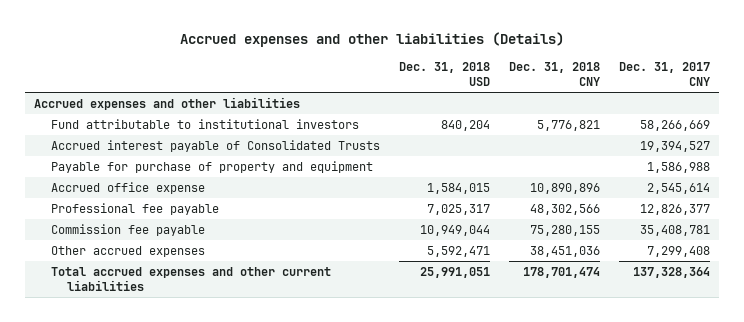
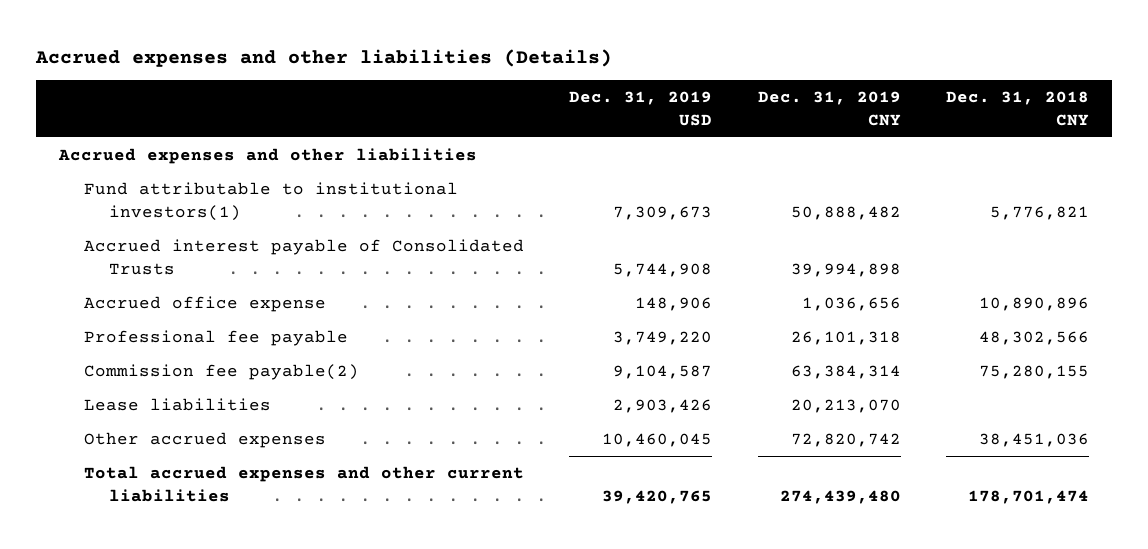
[398,62,490,87] Dec. 31, 2018 USD -> none
[618,62,710,87] Dec. 31, 2017 CNY -> none
none -> [569,91,713,126] Dec. 31, 2019 USD
none -> [757,91,901,126] Dec. 31, 2019 CNY
[50,118,359,129] Fund attributable to institutional investors -> [83,182,458,221] Fund attributable to institutional investors(1)
[50,160,373,173] Payable for purchase of property and equipment -> none
[50,223,205,236] Commission fee payable -> [83,364,359,381] Commission fee payable(2)
none -> [83,398,271,412] Lease liabilities

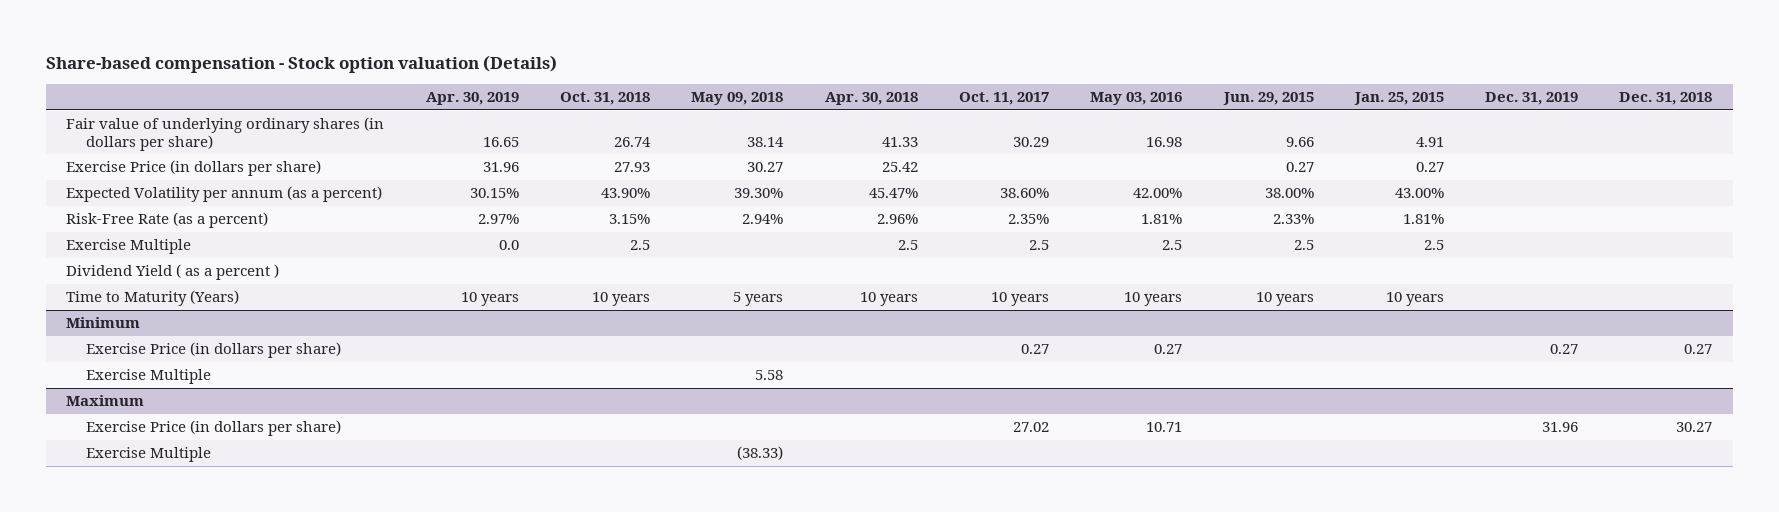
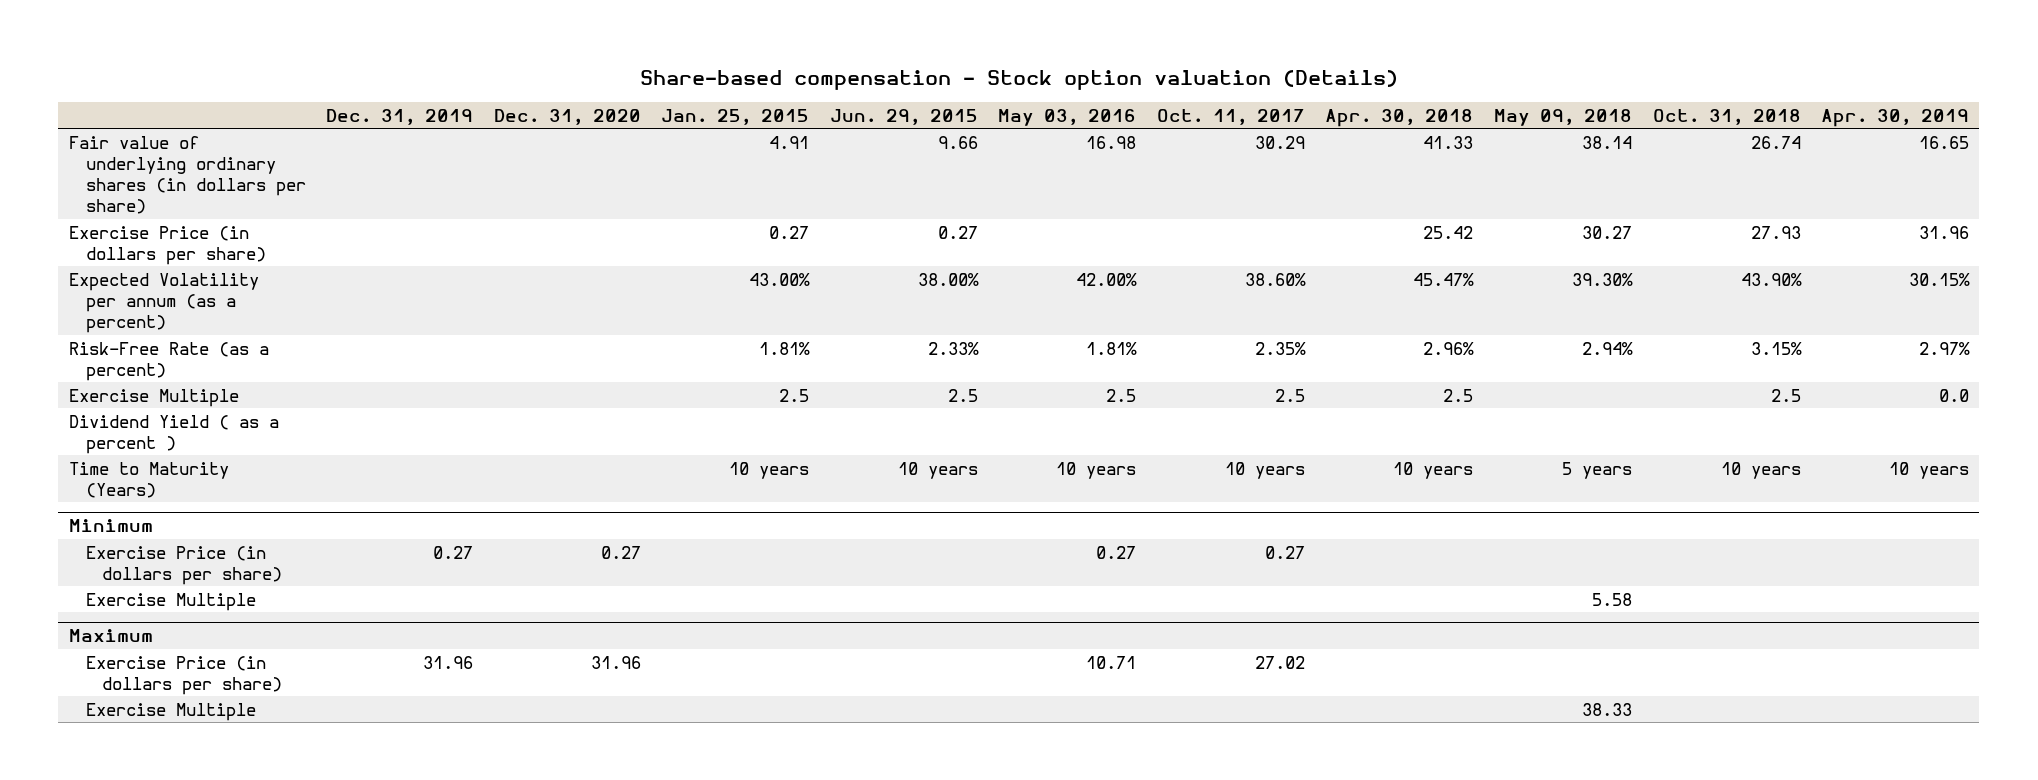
[1619,92,1713,106] Dec. 31, 2018 -> none
none -> [493,108,641,125] Dec. 31, 2020
[737,446,784,461] (38.33) -> [1582,702,1633,716] 38.33

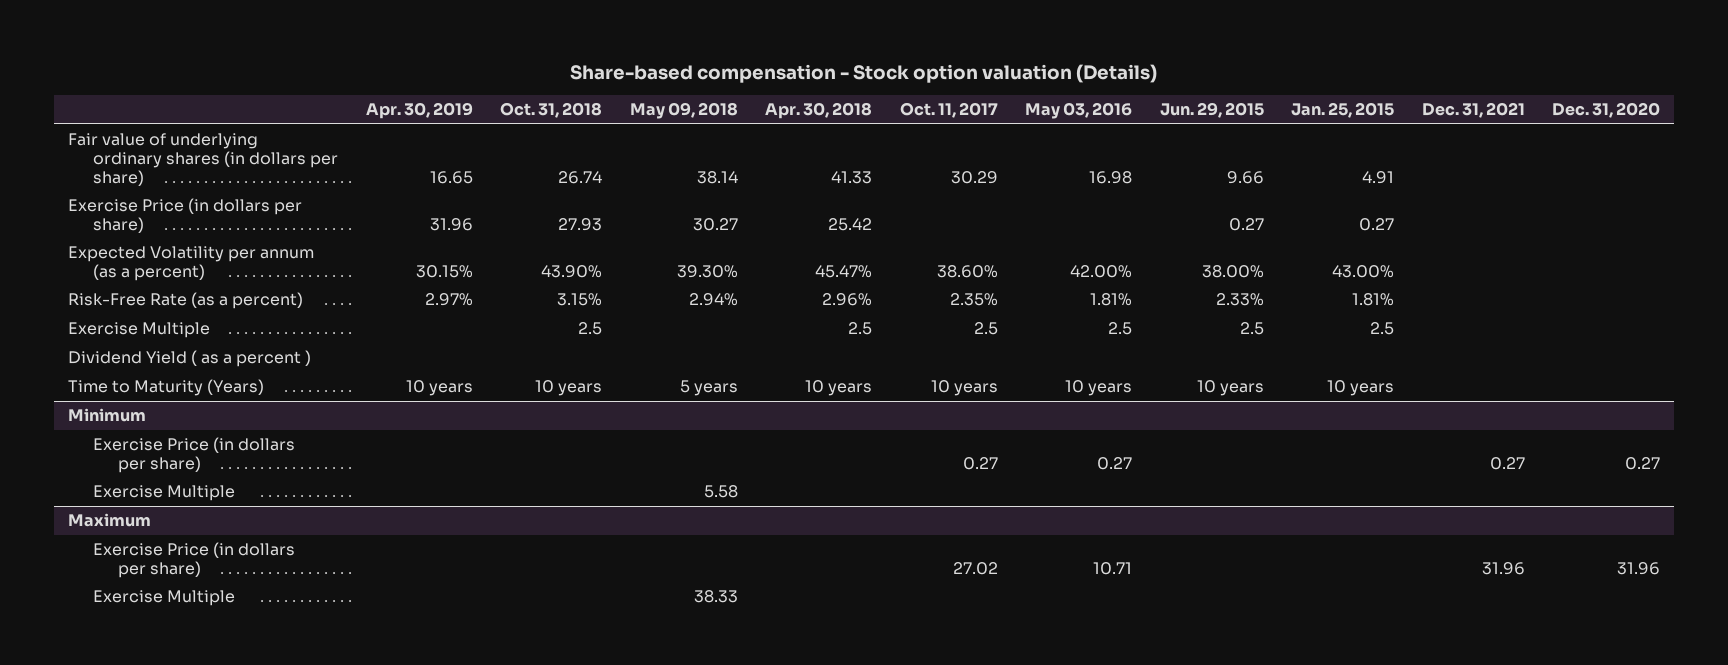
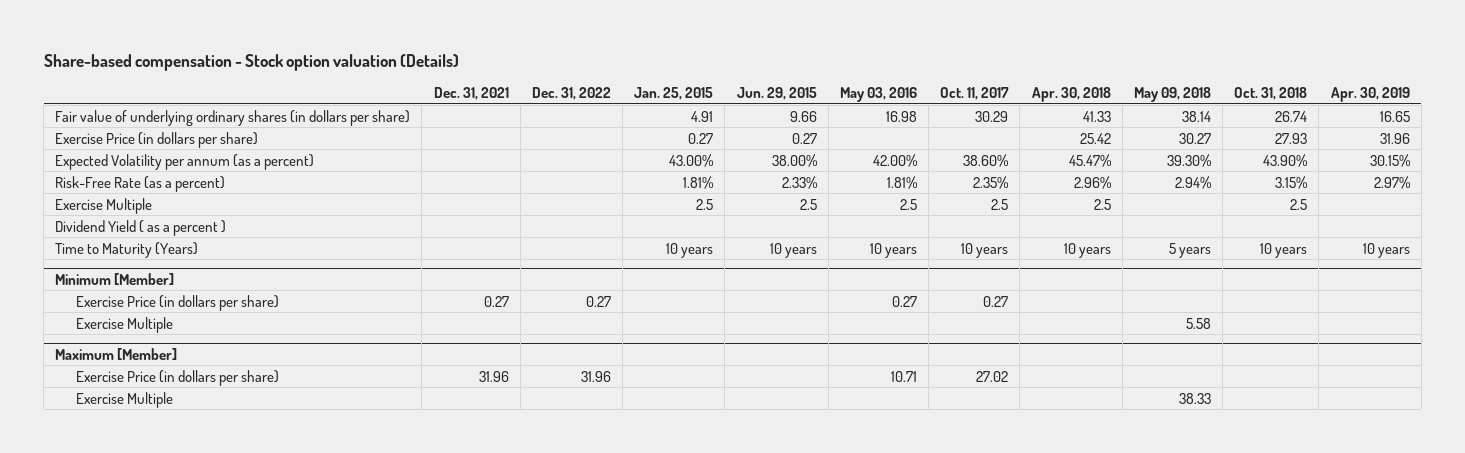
[1552,102,1661,119] Dec. 31, 2020 -> none
none -> [531,87,611,101] Dec. 31, 2022
[68,408,147,423] Minimum -> [55,272,175,285] Minimum [Member]
[68,513,152,528] Maximum -> [55,347,178,360] Maximum [Member]

